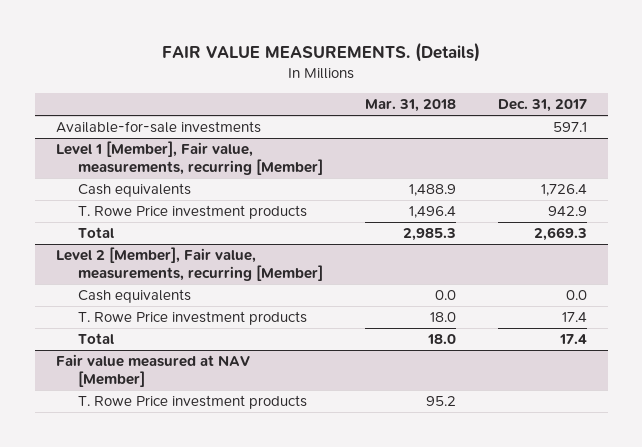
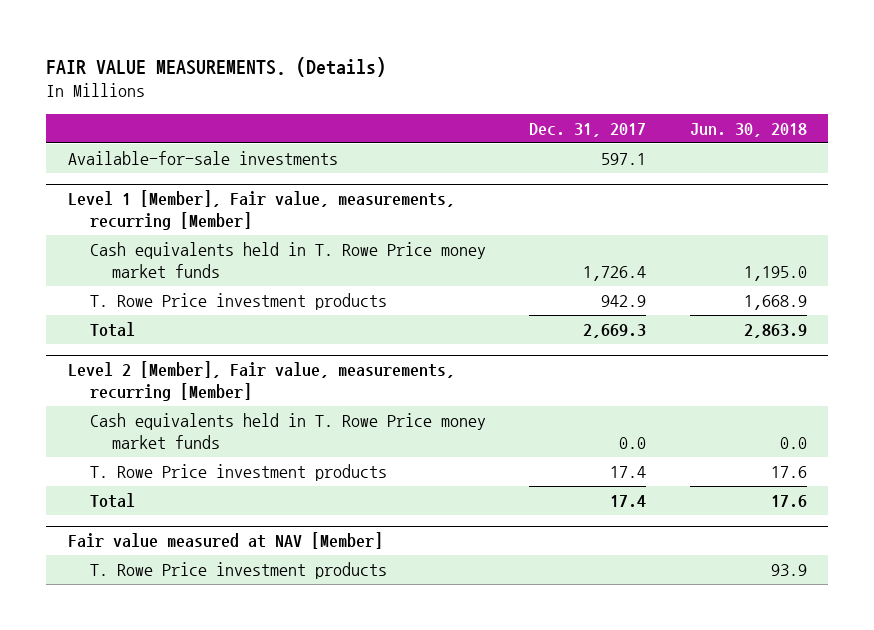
[365,99,457,113] Mar. 31, 2018 -> none
none -> [689,122,807,137] Jun. 30, 2018
[78,183,192,198] Cash equivalents -> [89,242,486,279] Cash equivalents held in T. Rowe Price money market funds
[78,289,192,304] Cash equivalents -> [89,413,486,450] Cash equivalents held in T. Rowe Price money market funds

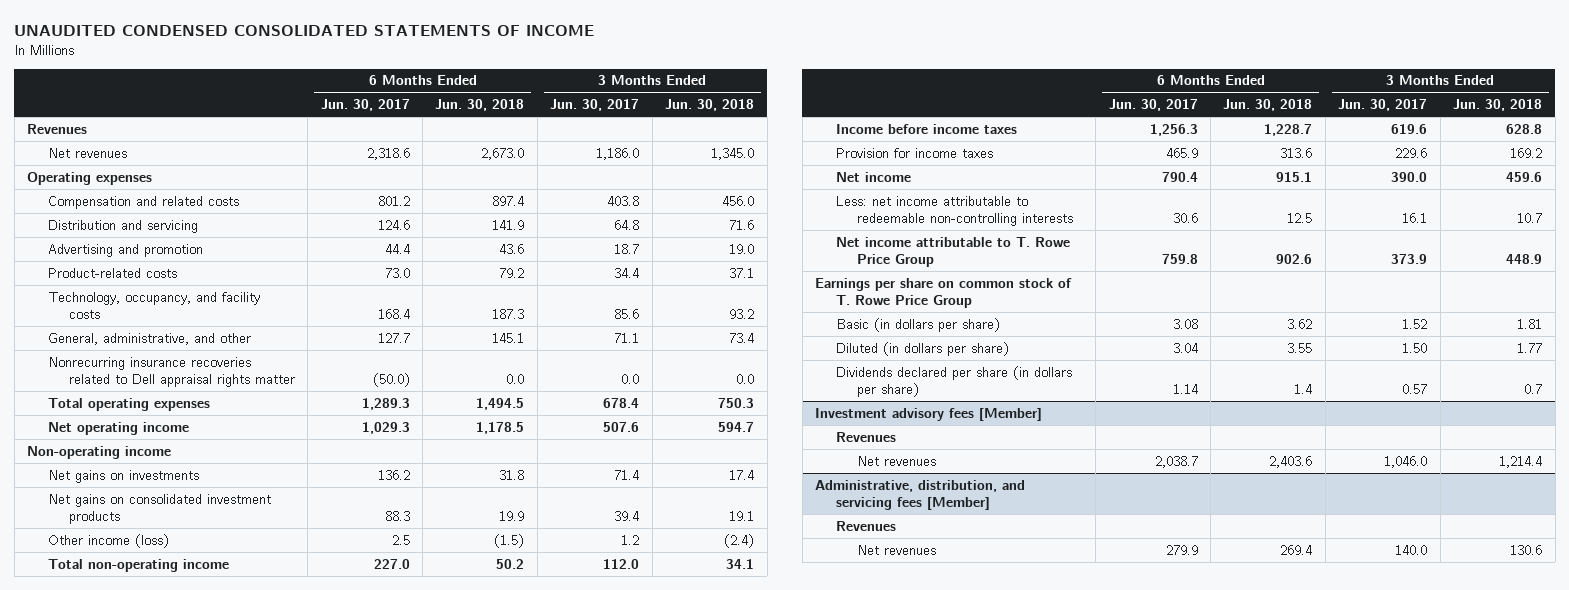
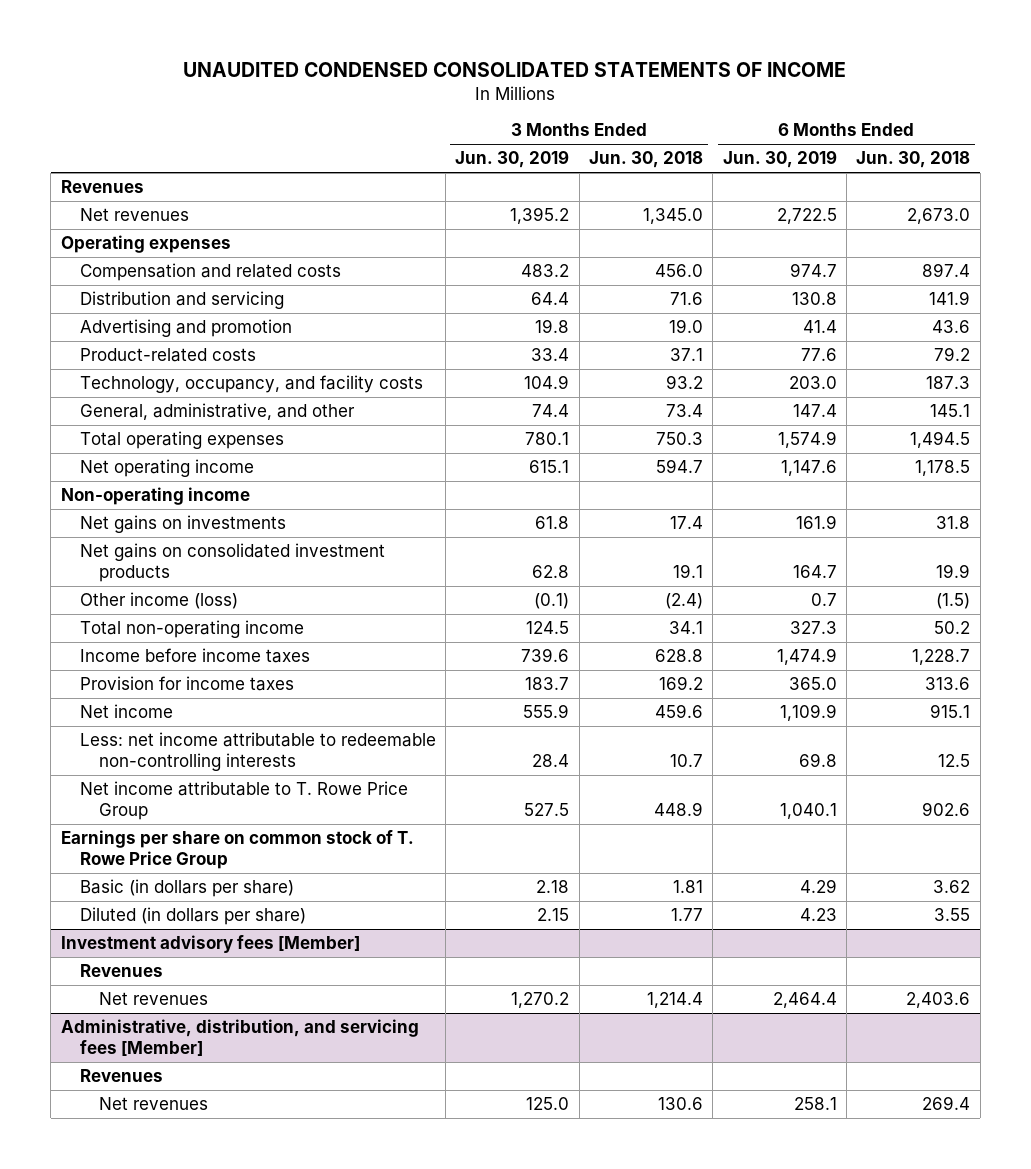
[320,99,410,112] Jun. 30, 2017 -> none
[550,99,640,112] Jun. 30, 2017 -> none
none -> [455,150,570,169] Jun. 30, 2019
none -> [722,150,837,169] Jun. 30, 2019
[47,356,295,387] Nonrecurring insurance recoveries related to Dell appraisal rights matter -> none
[835,365,1072,397] Dividends declared per share (in dollars per share) -> none

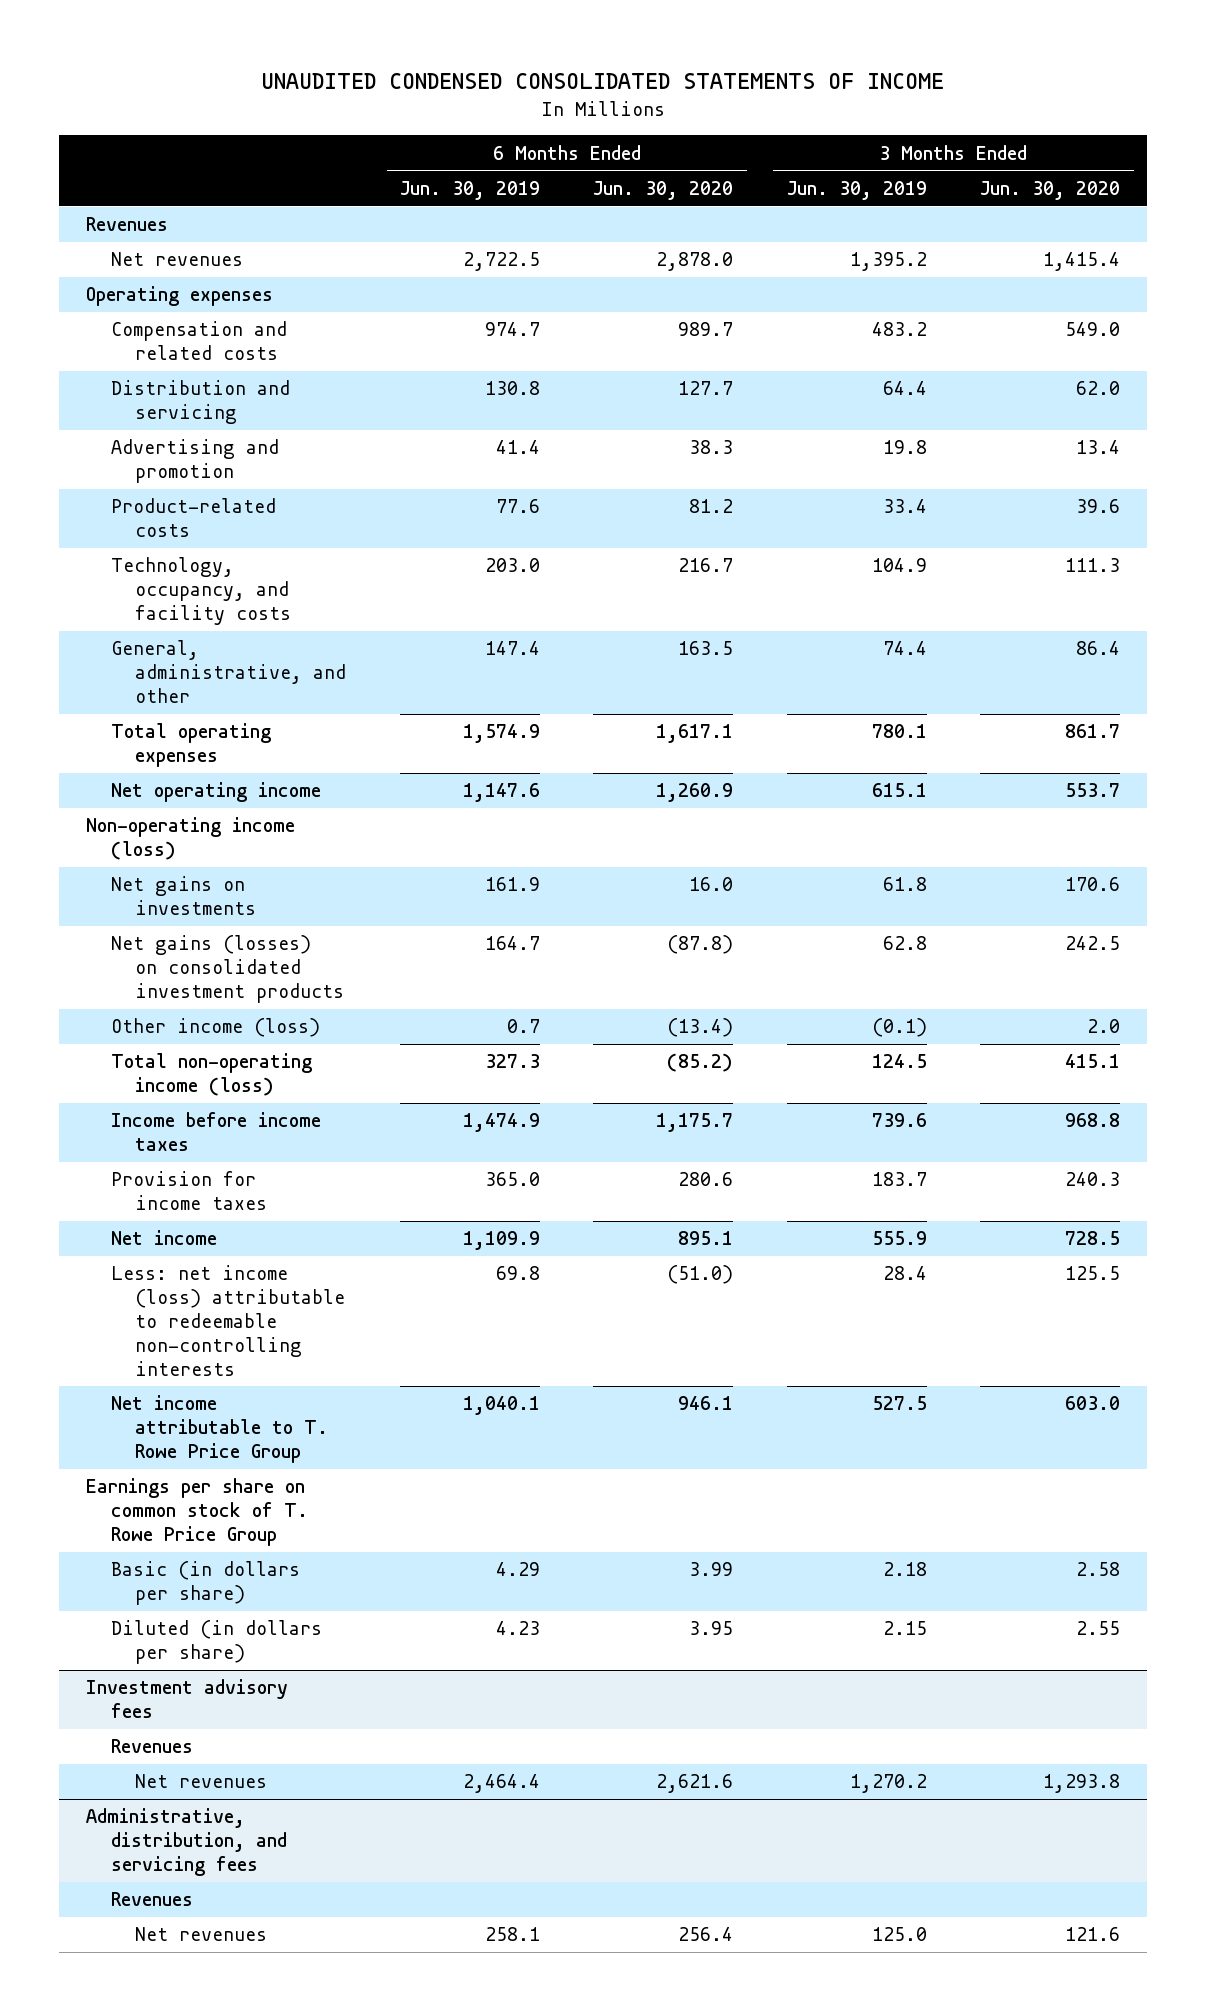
[588,151,703,169] Jun. 30, 2018 -> none
[856,151,971,169] Jun. 30, 2018 -> none
none -> [593,180,734,200] Jun. 30, 2020
none -> [980,180,1121,200] Jun. 30, 2020
[60,487,250,506] Non-operating income -> [85,817,295,861] Non-operating income (loss)
[79,543,385,583] Net gains on consolidated investment products -> [110,935,345,1003] Net gains (losses) on consolidated investment products
[79,620,304,639] Total non-operating income -> [110,1053,312,1097] Total non-operating income (loss)
[79,732,436,772] Less: net income attributable to redeemable non-controlling interests -> [110,1265,346,1376] Less: net income (loss) attributable to redeemable non-controlling interests
[60,935,360,954] Investment advisory fees [Member] -> [85,1679,288,1719] Investment advisory fees
[60,1019,419,1057] Administrative, distribution, and servicing fees [Member] -> [85,1808,287,1876] Administrative, distribution, and servicing fees

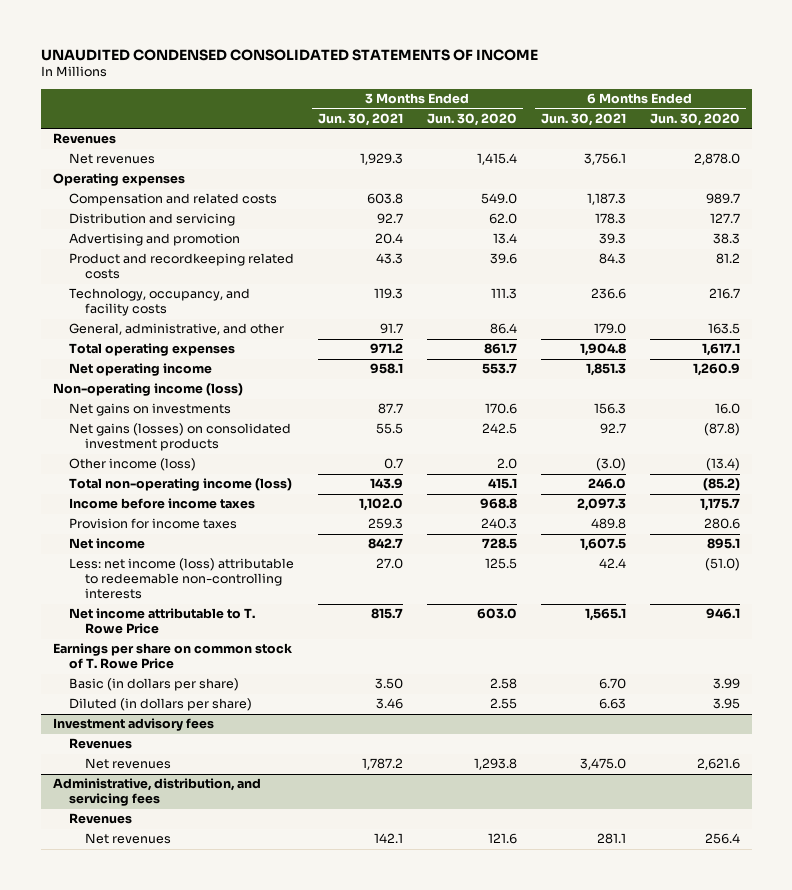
[399,180,540,200] Jun. 30, 2019 -> none
[786,180,927,200] Jun. 30, 2019 -> none
none -> [317,112,403,126] Jun. 30, 2021
none -> [540,112,626,126] Jun. 30, 2021
[110,498,276,538] Product-related costs -> [68,253,294,280] Product and recordkeeping related costs
[110,1395,329,1463] Net income attributable to T. Rowe Price Group -> [68,608,255,635] Net income attributable to T. Rowe Price
[85,1478,308,1546] Earnings per share on common stock of T. Rowe Price Group -> [52,643,292,670] Earnings per share on common stock of T. Rowe Price

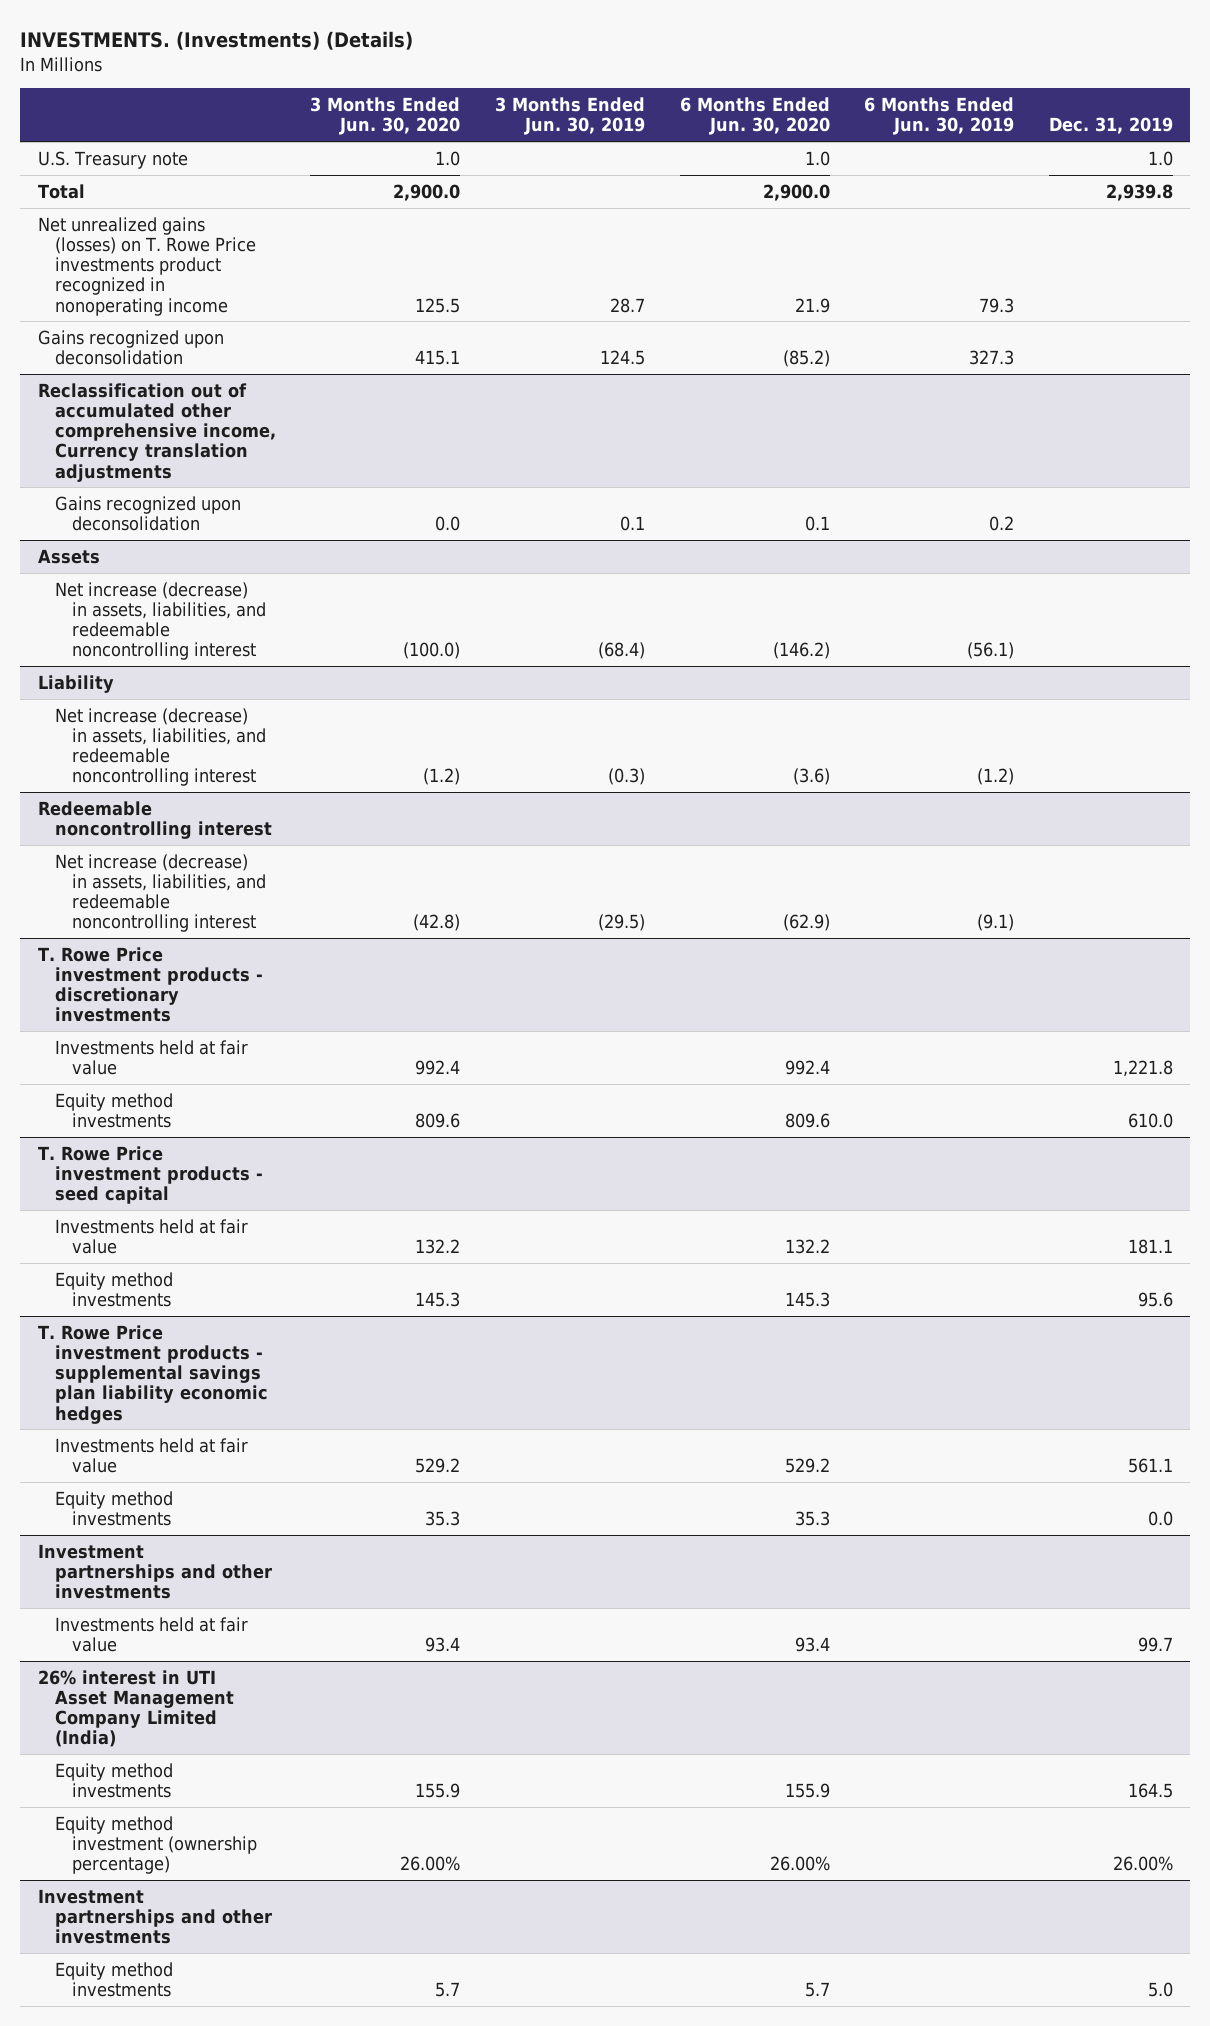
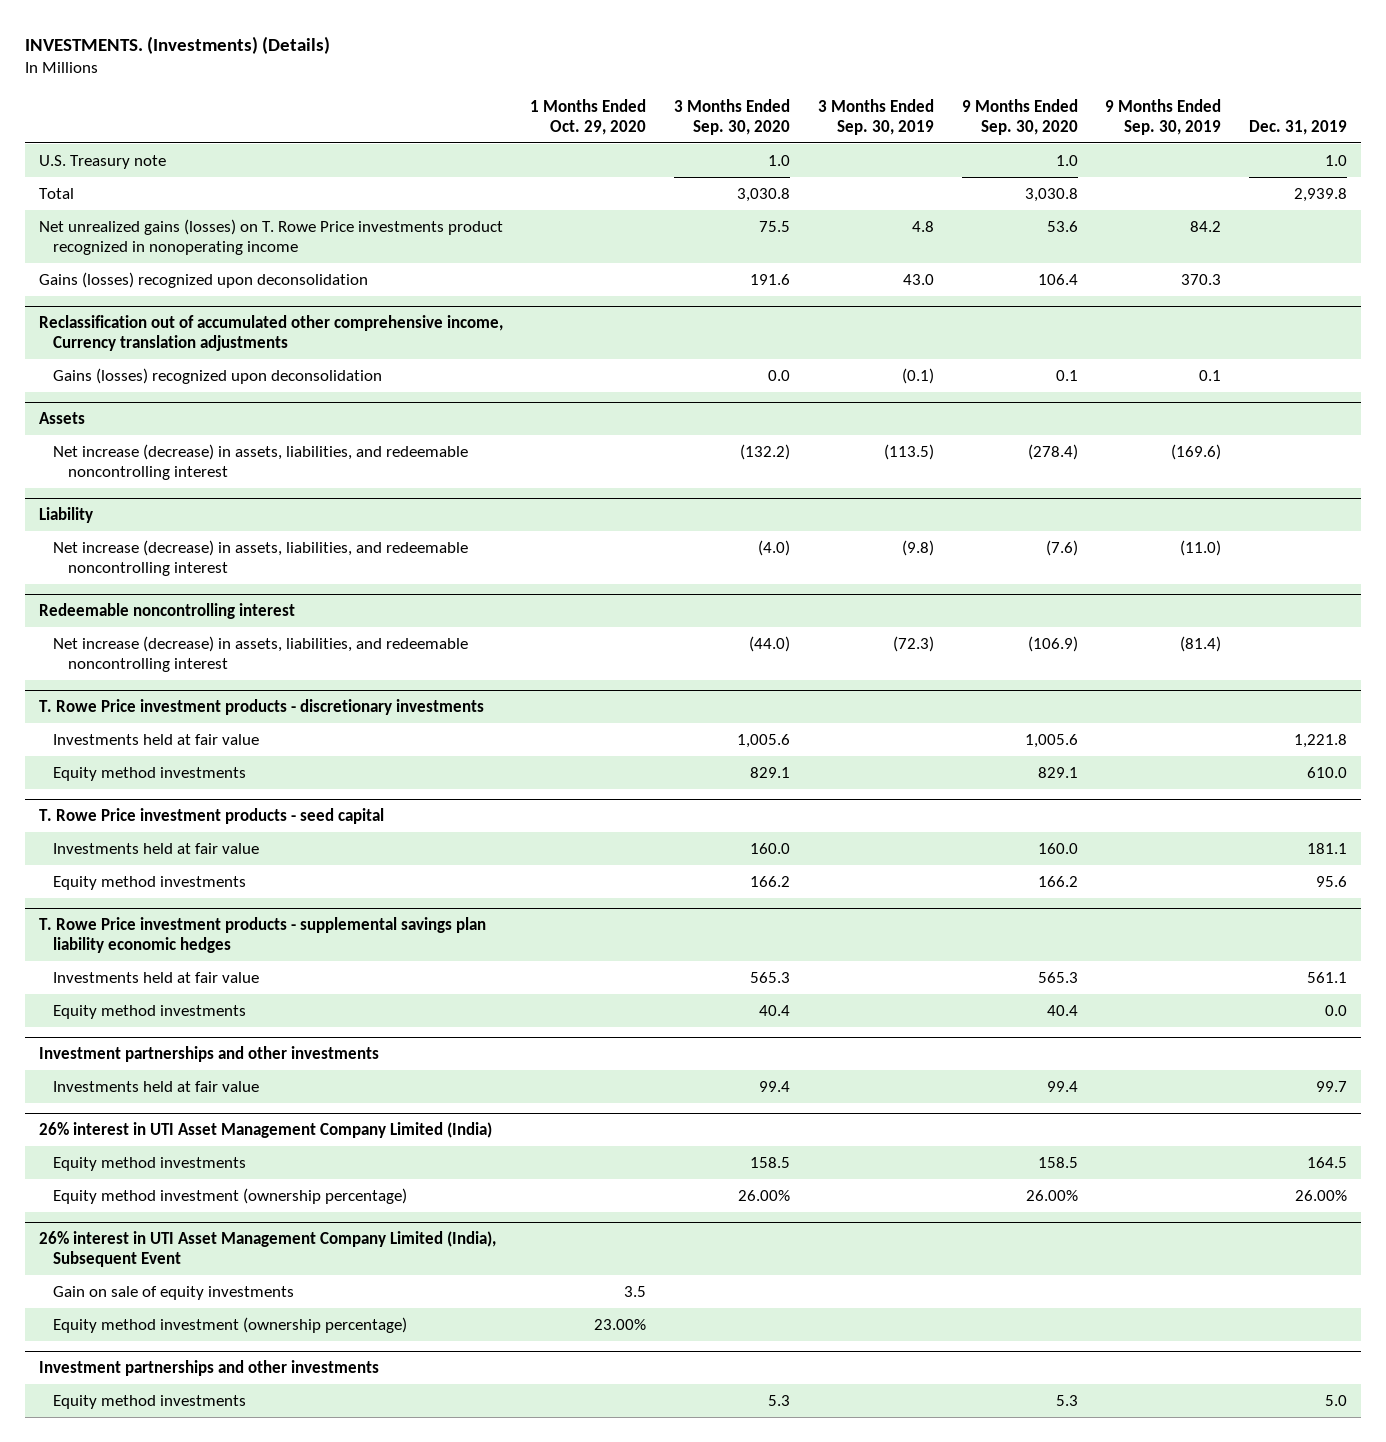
[310,96,461,136] 3 Months Ended Jun. 30, 2020 -> none
[494,96,645,136] 3 Months Ended Jun. 30, 2019 -> none
[679,96,830,136] 6 Months Ended Jun. 30, 2020 -> none
[864,96,1015,136] 6 Months Ended Jun. 30, 2019 -> none
none -> [530,98,647,135] 1 Months Ended Oct. 29, 2020
none -> [674,98,791,135] 3 Months Ended Sep. 30, 2020
none -> [817,98,934,135] 3 Months Ended Sep. 30, 2019
none -> [961,98,1078,135] 9 Months Ended Sep. 30, 2020
none -> [1105,98,1222,135] 9 Months Ended Sep. 30, 2019
[37,329,224,365] Gains recognized upon deconsolidation -> [38,271,368,288] Gains (losses) recognized upon deconsolidation
[54,495,241,531] Gains recognized upon deconsolidation -> [53,367,383,384] Gains (losses) recognized upon deconsolidation
none -> [38,1231,496,1268] 26% interest in UTI Asset Management Company Limited (India), Subsequent Event
none -> [53,1285,295,1300] Gain on sale of equity investments
none -> [53,1316,408,1333] Equity method investment (ownership percentage)

